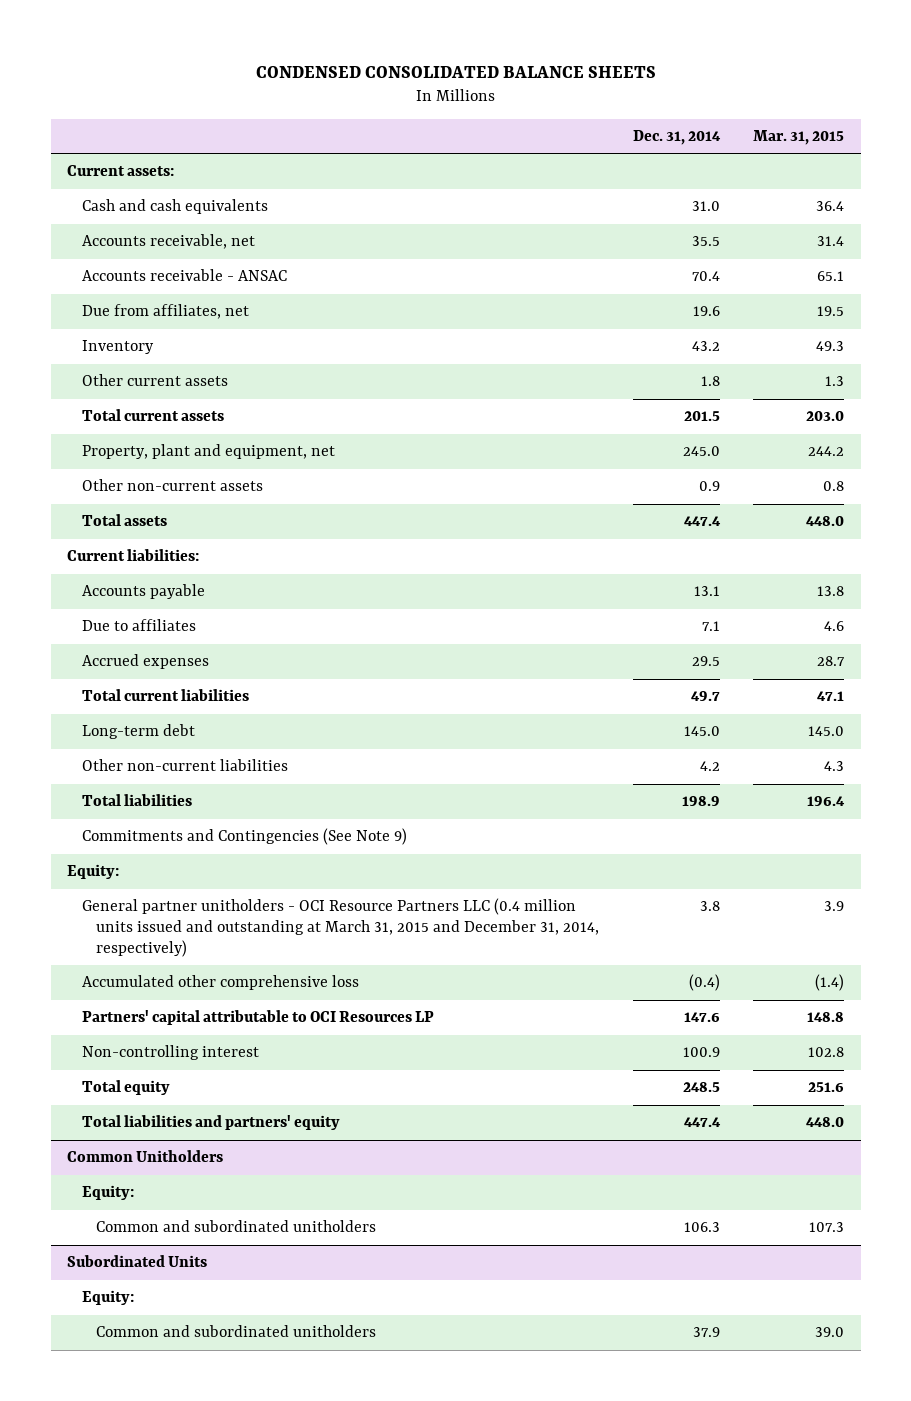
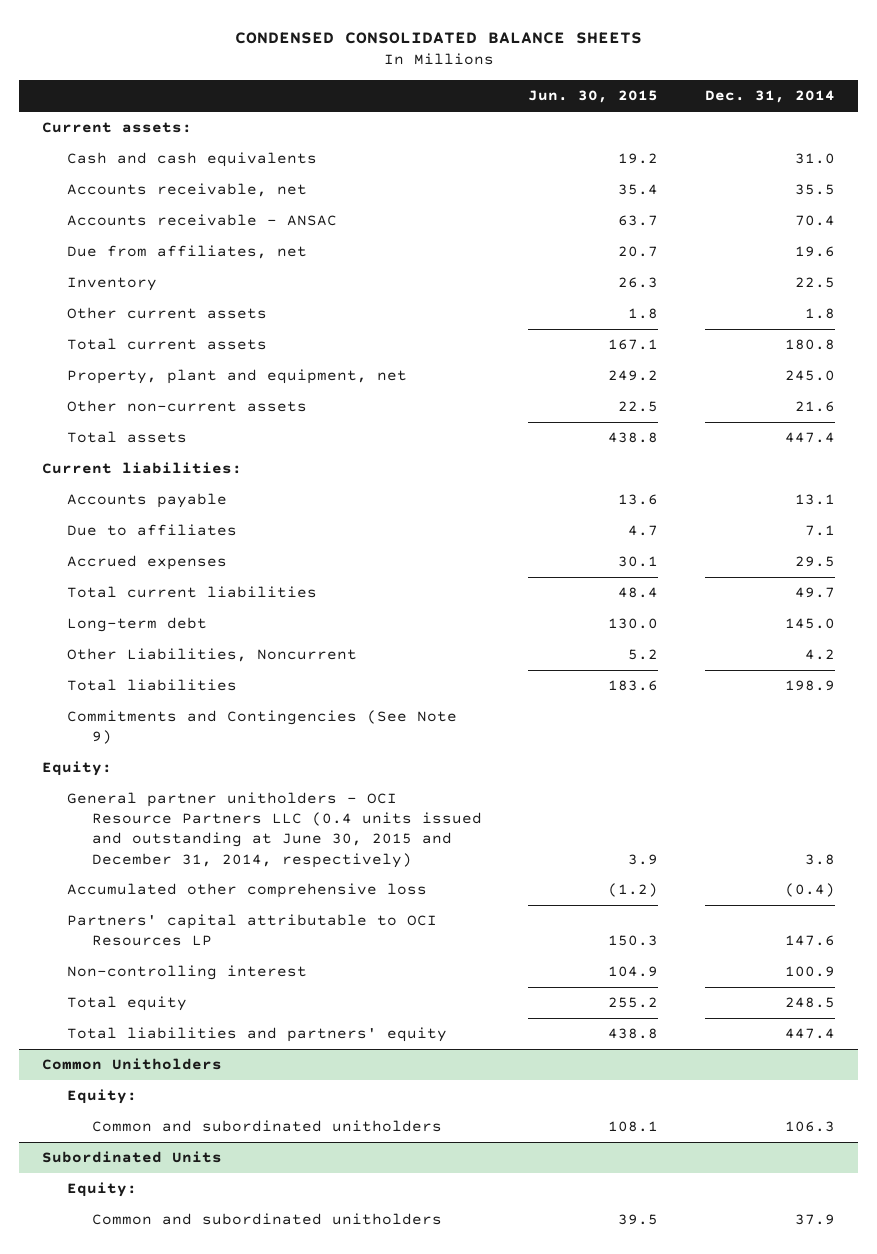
[752,129,844,145] Mar. 31, 2015 -> none
none -> [528,90,659,104] Jun. 30, 2015
[691,341,720,352] 43.2 -> [795,277,836,289] 22.5
[683,411,720,422] 201.5 -> [785,339,836,351] 180.8
[698,481,720,492] 0.9 -> [795,401,836,413] 21.6
[81,759,288,772] Other non-current liabilities -> none
none -> [66,648,357,663] Other Liabilities, Noncurrent
[81,898,600,957] General partner unitholders - OCI Resource Partners LLC (0.4 million units issued and outstanding at March 31, 2015 and December 31, 2014, respectively) -> [66,792,482,868] General partner unitholders - OCI Resource Partners LLC (0.4 units issued and outstanding at June 30, 2015 and December 31, 2014, respectively)

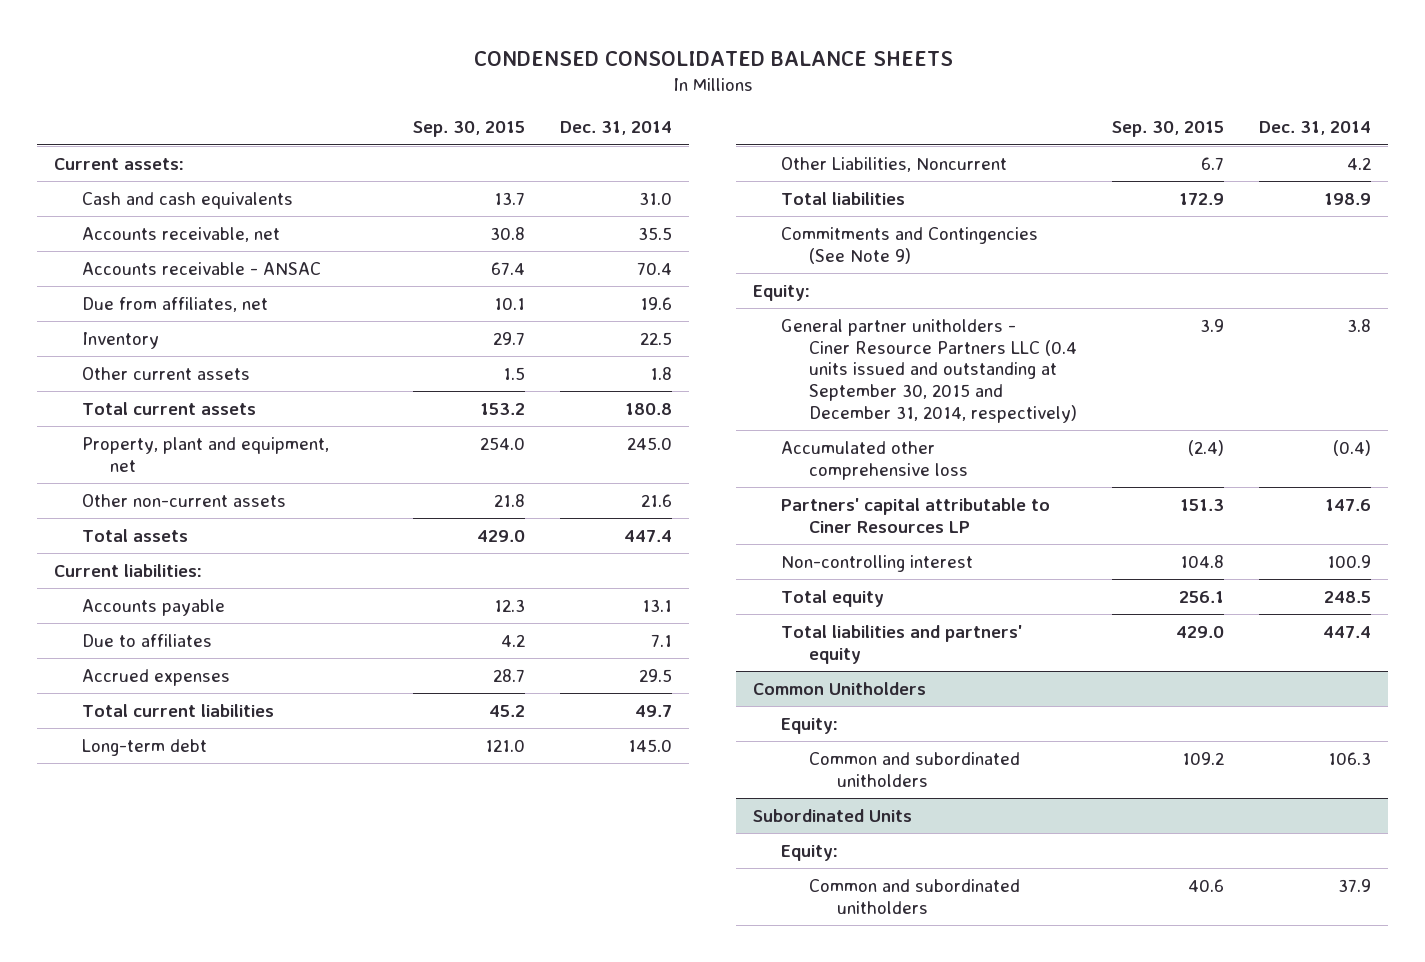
[528,90,659,104] Jun. 30, 2015 -> none
none -> [412,121,525,138] Sep. 30, 2015
[66,792,482,868] General partner unitholders - OCI Resource Partners LLC (0.4 units issued and outstanding at June 30, 2015 and December 31, 2014, respectively) -> [781,319,1077,423] General partner unitholders - Ciner Resource Partners LLC (0.4 units issued and outstanding at September 30, 2015 and December 31, 2014, respectively)
[66,914,437,947] Partners' capital attributable to OCI Resources LP -> [781,498,1051,533] Partners' capital attributable to Ciner Resources LP

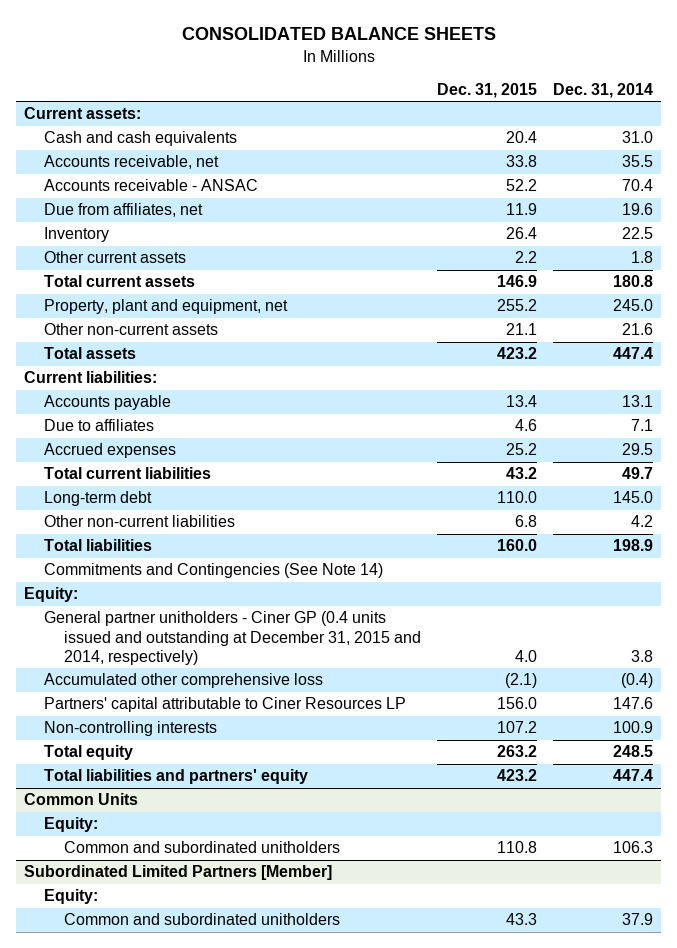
[473,50,953,66] CONDENSED CONSOLIDATED BALANCE SHEETS -> [181,27,496,41] CONSOLIDATED BALANCE SHEETS
[412,121,525,138] Sep. 30, 2015 -> none
none -> [437,82,538,98] Dec. 31, 2015
[781,157,1008,173] Other Liabilities, Noncurrent -> [44,515,236,528] Other non-current liabilities
[781,227,1039,264] Commitments and Contingencies (See Note 9) -> [44,563,384,579] Commitments and Contingencies (See Note 14)
[781,319,1077,423] General partner unitholders - Ciner Resource Partners LLC (0.4 units issued and outstanding at September 30, 2015 and December 31, 2014, respectively) -> [44,611,422,665] General partner unitholders - Ciner GP (0.4 units issued and outstanding at December 31, 2015 and 2014, respectively)
[781,555,974,573] Non-controlling interest -> [44,721,218,737] Non-controlling interests
[753,682,927,696] Common Unitholders -> none
none -> [23,793,138,806] Common Units
[753,809,913,823] Subordinated Units -> none
none -> [23,865,332,881] Subordinated Limited Partners [Member]

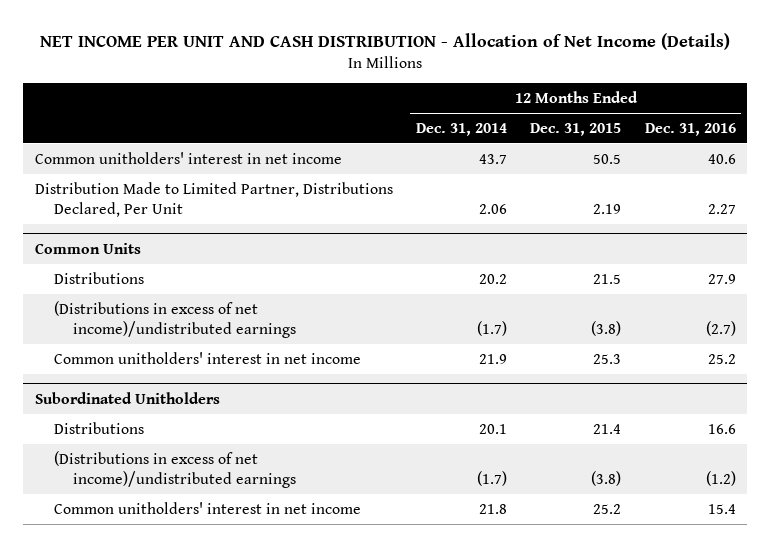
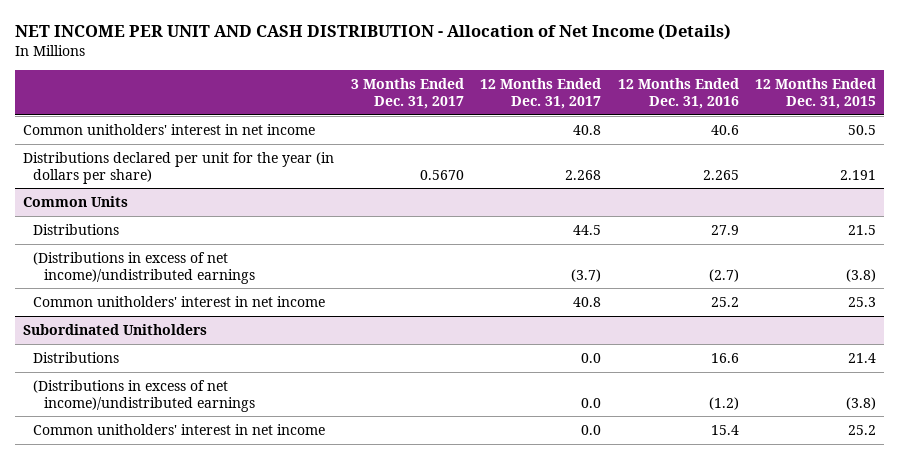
[416,122,508,136] Dec. 31, 2014 -> none
none -> [350,78,464,110] 3 Months Ended Dec. 31, 2017
none -> [480,78,602,110] 12 Months Ended Dec. 31, 2017
[35,181,394,217] Distribution Made to Limited Partner, Distributions Declared, Per Unit -> [23,151,335,184] Distributions declared per unit for the year (in dollars per share)
[593,203,622,214] 2.19 -> [840,169,877,180] 2.191
[707,203,736,214] 2.27 -> [702,169,739,180] 2.265

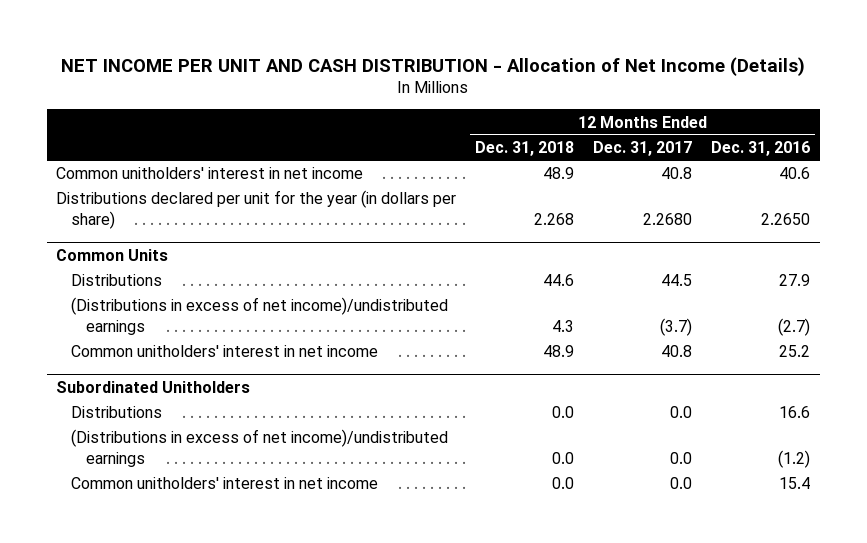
[350,78,464,110] 3 Months Ended Dec. 31, 2017 -> none
[755,78,877,110] 12 Months Ended Dec. 31, 2015 -> none
none -> [475,141,575,157] Dec. 31, 2018
[565,169,602,180] 2.268 -> [643,212,693,225] 2.2680
[702,169,739,180] 2.265 -> [761,212,811,225] 2.2650

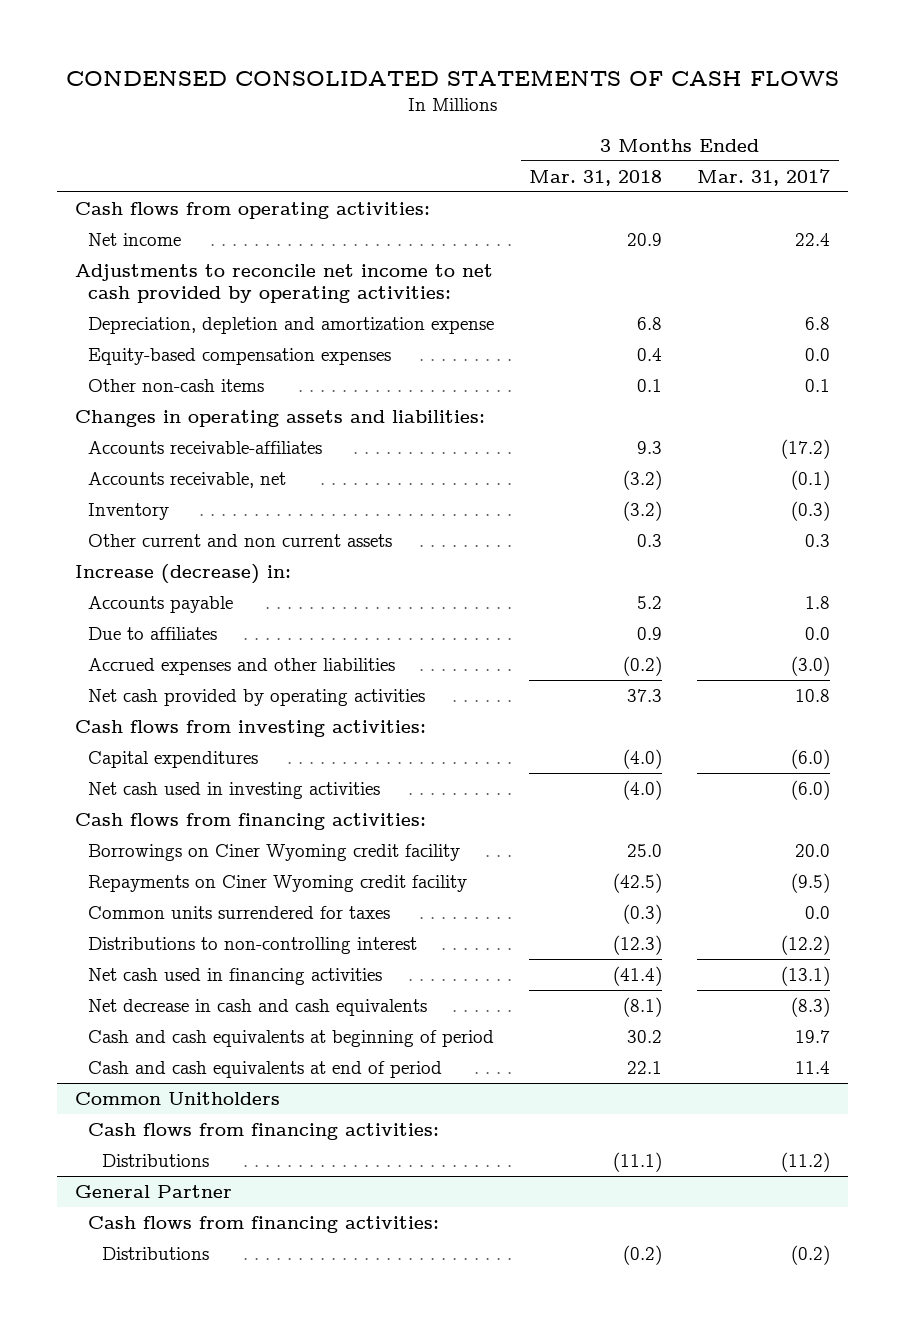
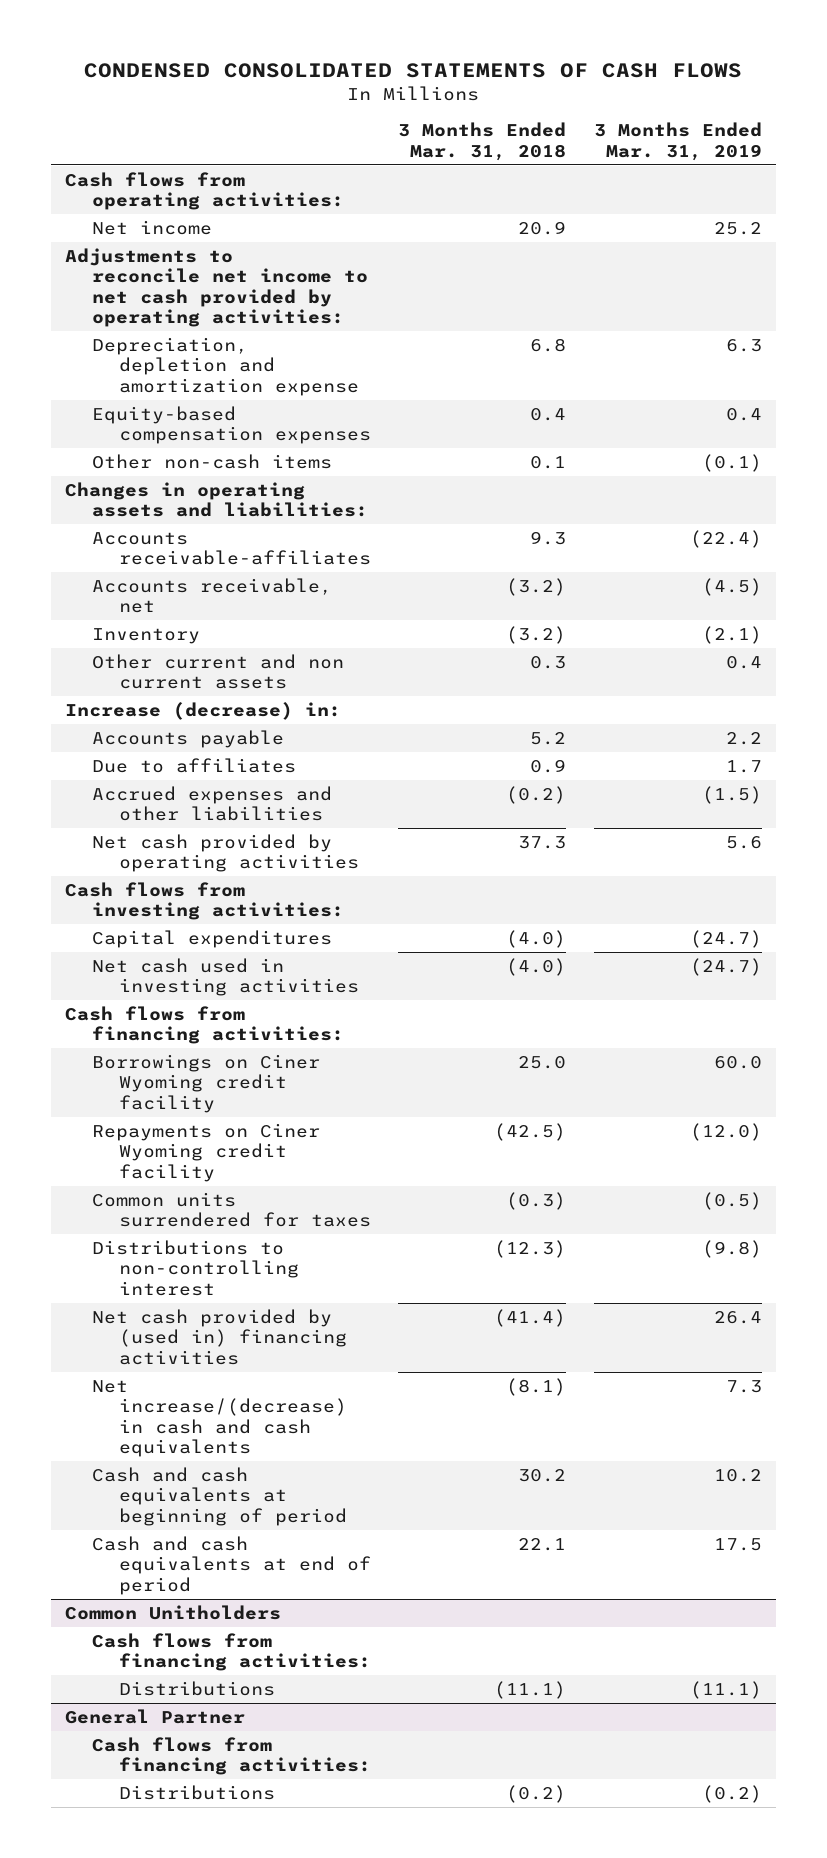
[697,168,831,186] Mar. 31, 2017 -> none
none -> [594,122,763,161] 3 Months Ended Mar. 31, 2019
[88,967,383,985] Net cash used in financing activities -> [91,1308,347,1365] Net cash provided by (used in) financing activities
[88,998,428,1016] Net decrease in cash and cash equivalents -> [91,1379,347,1458] Net increase/(decrease) in cash and cash equivalents

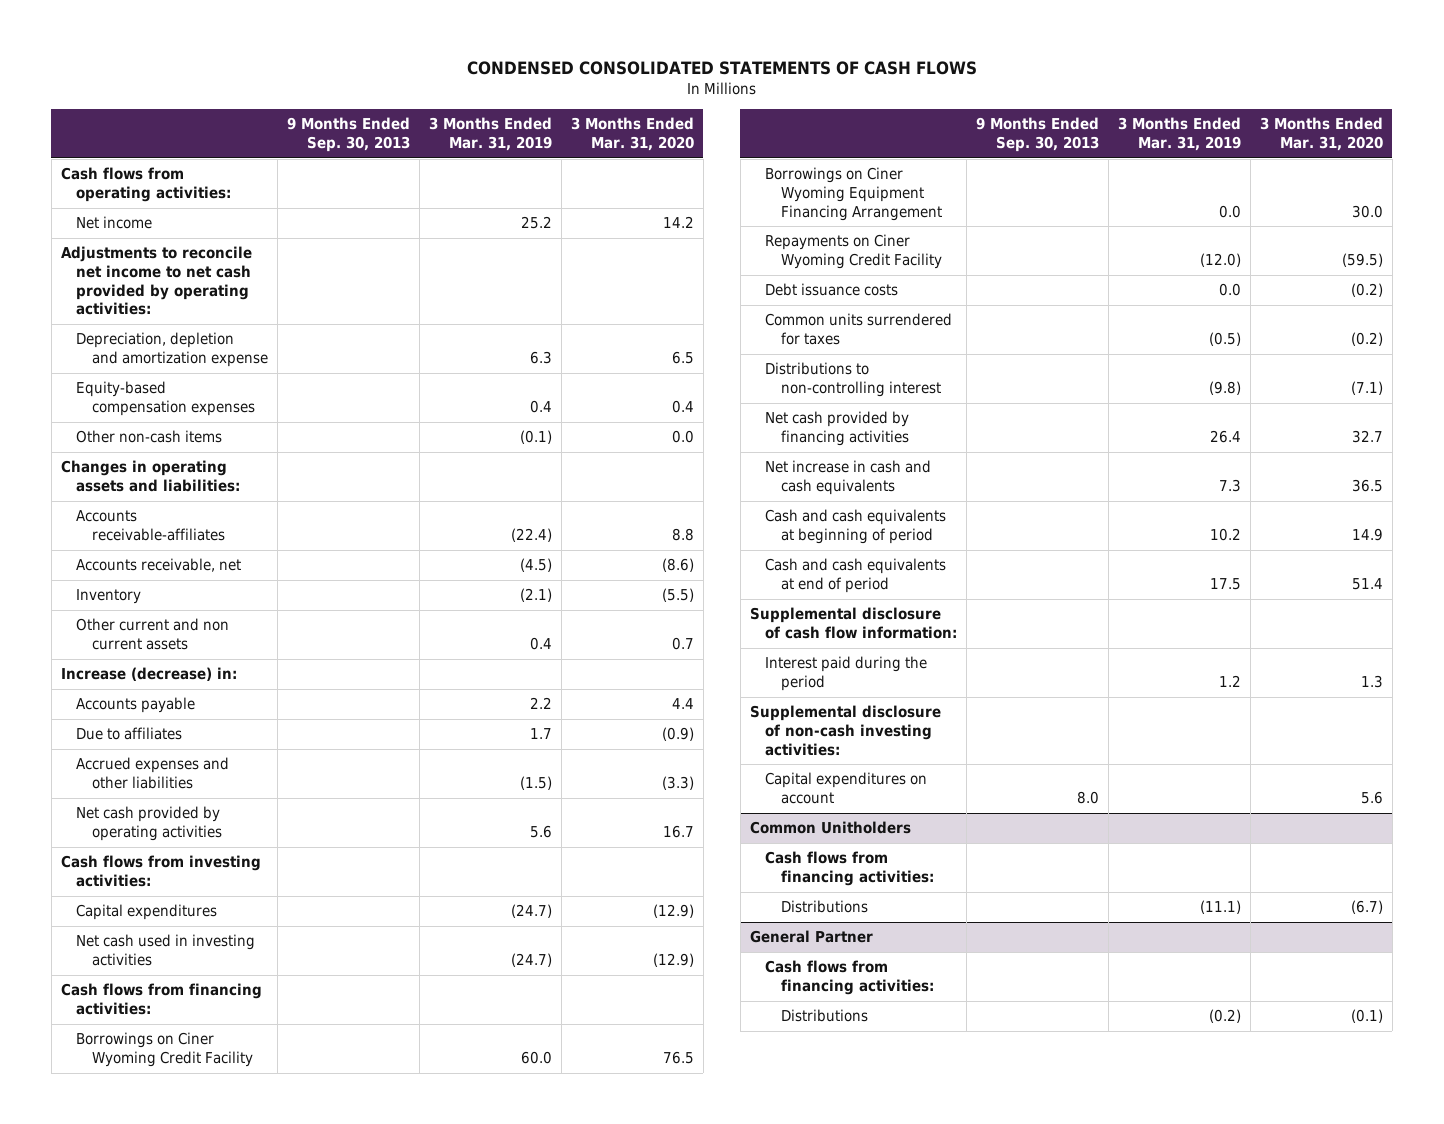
[398,122,567,161] 3 Months Ended Mar. 31, 2018 -> none
none -> [287,117,411,153] 9 Months Ended Sep. 30, 2013
none -> [570,117,694,152] 3 Months Ended Mar. 31, 2020
[91,1053,320,1113] Borrowings on Ciner Wyoming credit facility -> [76,1032,253,1067] Borrowings on Ciner Wyoming Credit Facility
none -> [765,167,942,221] Borrowings on Ciner Wyoming Equipment Financing Arrangement
[91,1122,320,1182] Repayments on Ciner Wyoming credit facility -> [765,234,942,269] Repayments on Ciner Wyoming Credit Facility
none -> [765,283,899,297] Debt issuance costs
[91,1308,347,1365] Net cash provided by (used in) financing activities -> [765,411,910,446] Net cash provided by financing activities
[91,1379,347,1458] Net increase/(decrease) in cash and cash equivalents -> [765,460,932,495] Net increase in cash and cash equivalents
none -> [749,607,958,639] Supplemental disclosure of cash flow information:
none -> [765,656,928,691] Interest paid during the period
none -> [749,705,941,756] Supplemental disclosure of non-cash investing activities:
none -> [765,772,928,804] Capital expenditures on account

